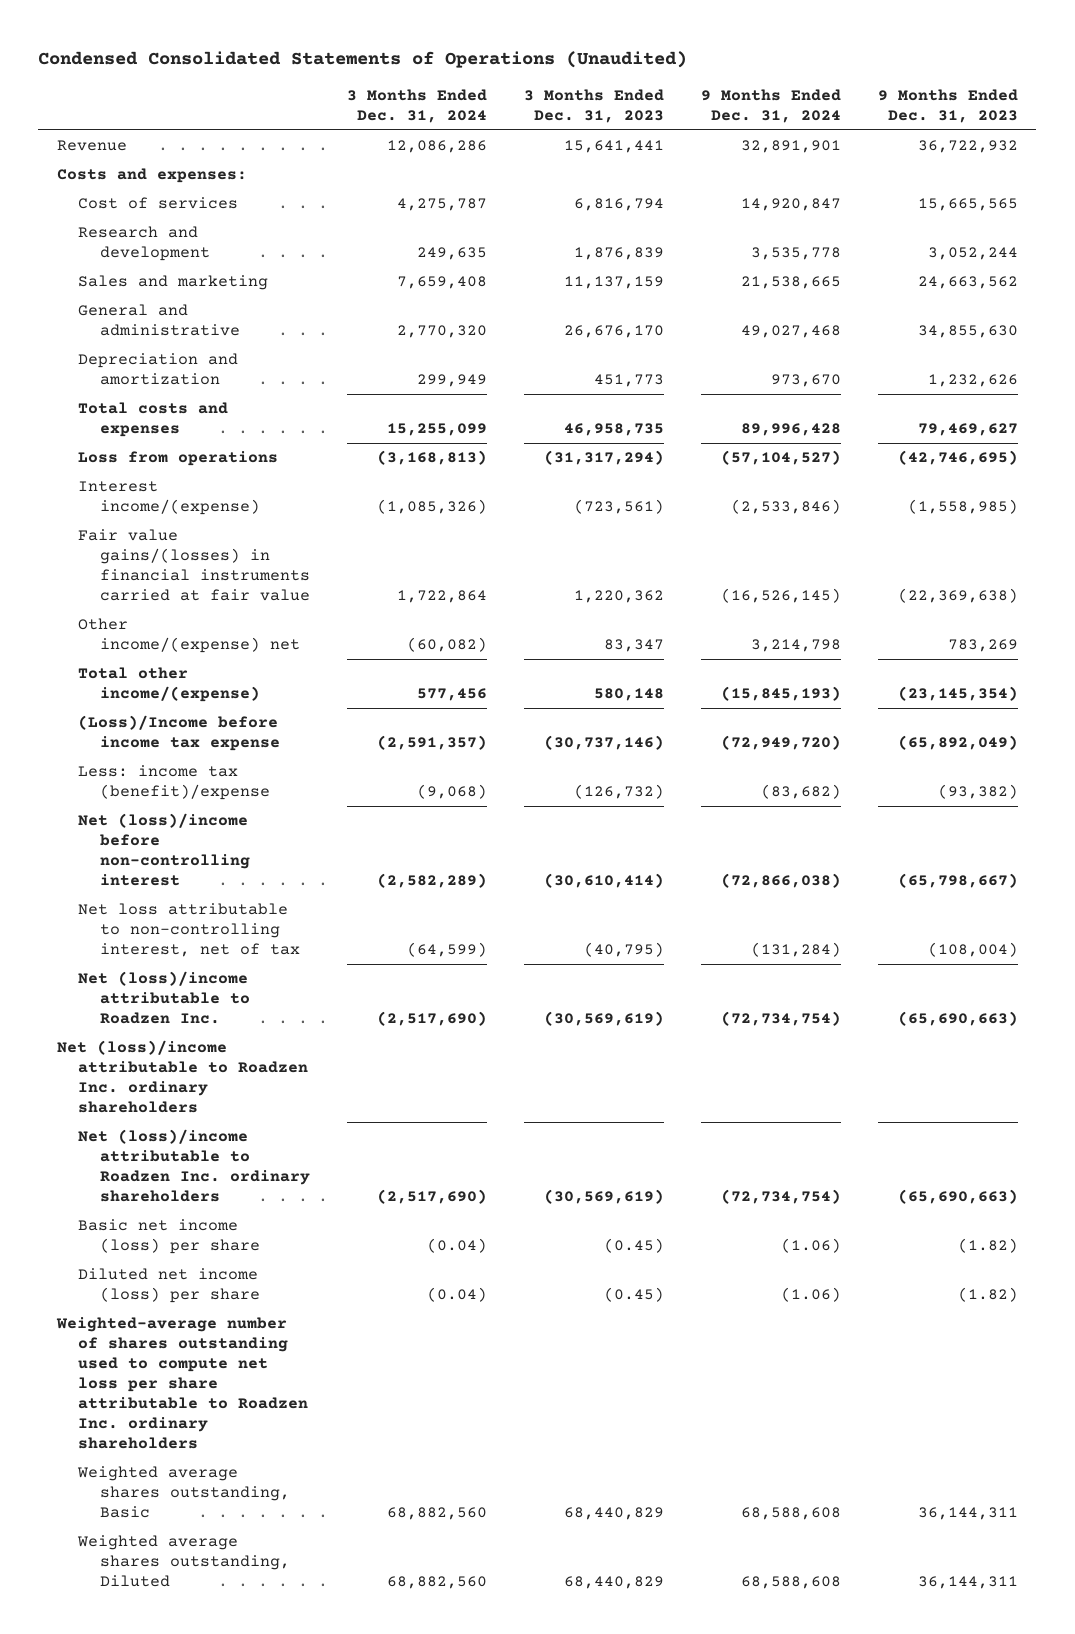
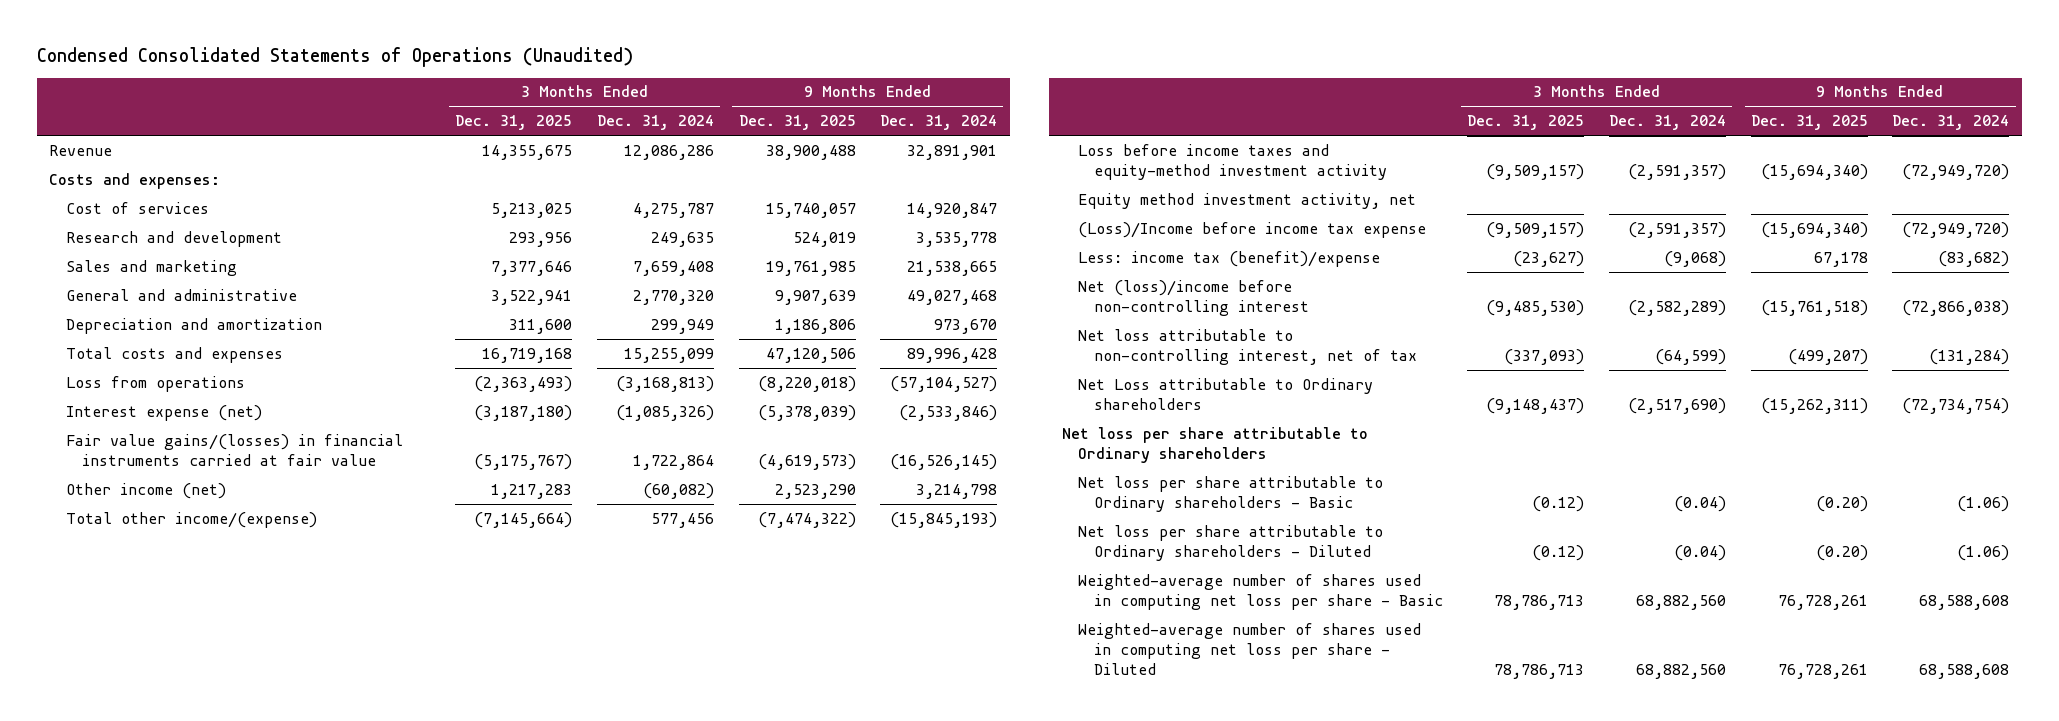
[523,88,664,123] 3 Months Ended Dec. 31, 2023 -> none
[877,88,1018,123] 9 Months Ended Dec. 31, 2023 -> none
none -> [455,115,573,131] Dec. 31, 2025
none -> [738,115,856,131] Dec. 31, 2025
[78,481,260,516] Interest income/(expense) -> [65,404,262,421] Interest expense (net)
[78,618,300,654] Other income/(expense) net -> [65,482,226,499] Other income (net)
none -> [1077,143,1387,180] Loss before income taxes and equity-method investment activity
none -> [1077,192,1416,209] Equity method investment activity, net
[78,1129,310,1203] Net (loss)/income attributable to Roadzen Inc. ordinary shareholders -> none
[56,1317,309,1449] Weighted-average number of shares outstanding used to compute net loss per share attributable to Roadzen Inc. ordinary shareholders -> none
[78,971,250,1025] Net (loss)/income attributable to Roadzen Inc. -> [1077,377,1373,410] Net Loss attributable to Ordinary shareholders
[57,1040,309,1114] Net (loss)/income attributable to Roadzen Inc. ordinary shareholders -> [1061,426,1368,463] Net loss per share attributable to Ordinary shareholders
[78,1219,260,1255] Basic net income (loss) per share -> [1077,475,1383,512] Net loss per share attributable to Ordinary shareholders - Basic
[78,1268,260,1304] Diluted net income (loss) per share -> [1077,524,1383,561] Net loss per share attributable to Ordinary shareholders - Diluted
[77,1466,290,1519] Weighted average shares outstanding, Basic -> [1077,573,1443,610] Weighted-average number of shares used in computing net loss per share - Basic
[77,1535,290,1588] Weighted average shares outstanding, Diluted -> [1077,622,1421,675] Weighted-average number of shares used in computing net loss per share - Diluted

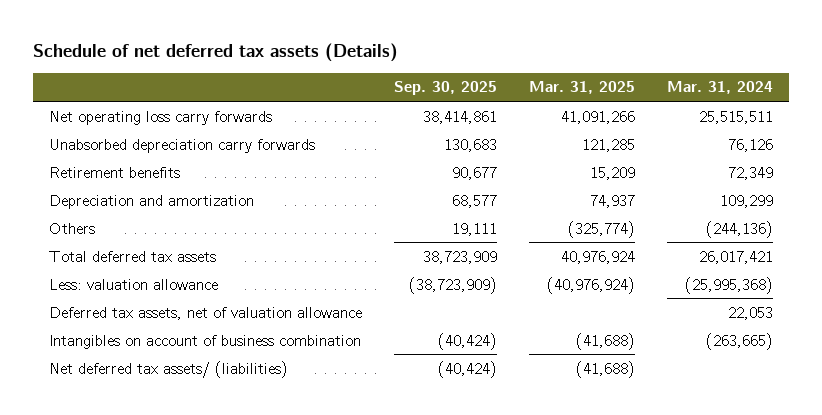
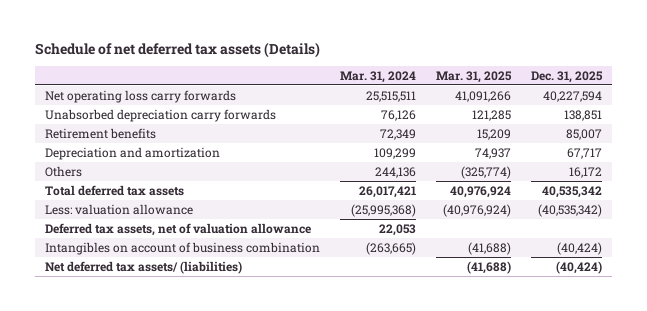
[394,81,498,96] Sep. 30, 2025 -> none
none -> [530,70,603,83] Dec. 31, 2025
[705,220,773,238] (244,136) -> [374,166,416,178] 244,136

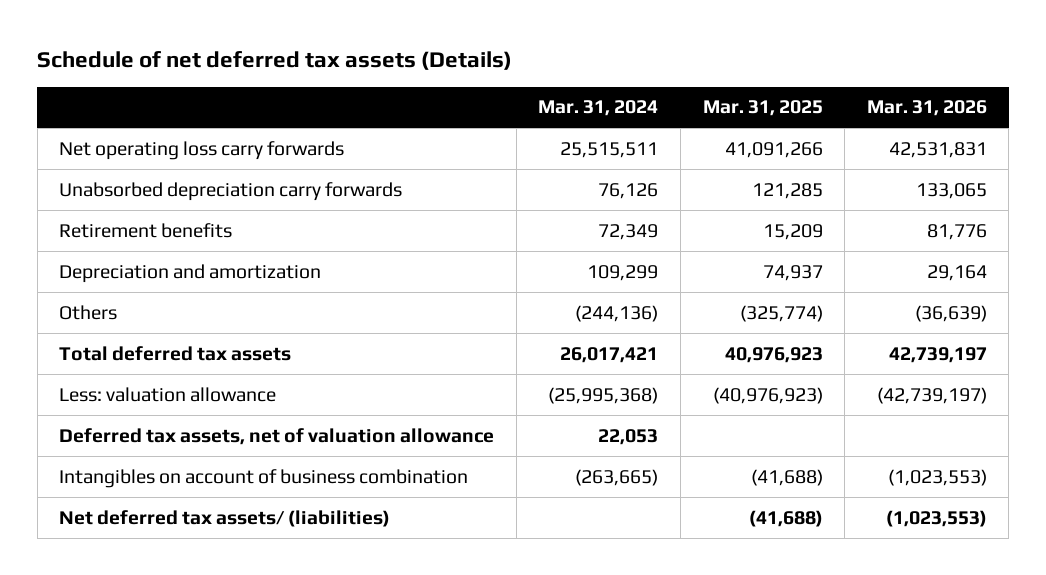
[530,70,603,83] Dec. 31, 2025 -> none
none -> [866,100,987,117] Mar. 31, 2026
[374,166,416,178] 244,136 -> [575,304,659,322] (244,136)
[449,185,511,198] 40,976,924 -> [724,346,823,363] 40,976,923
[442,203,511,217] (40,976,924) -> [712,386,823,404] (40,976,923)

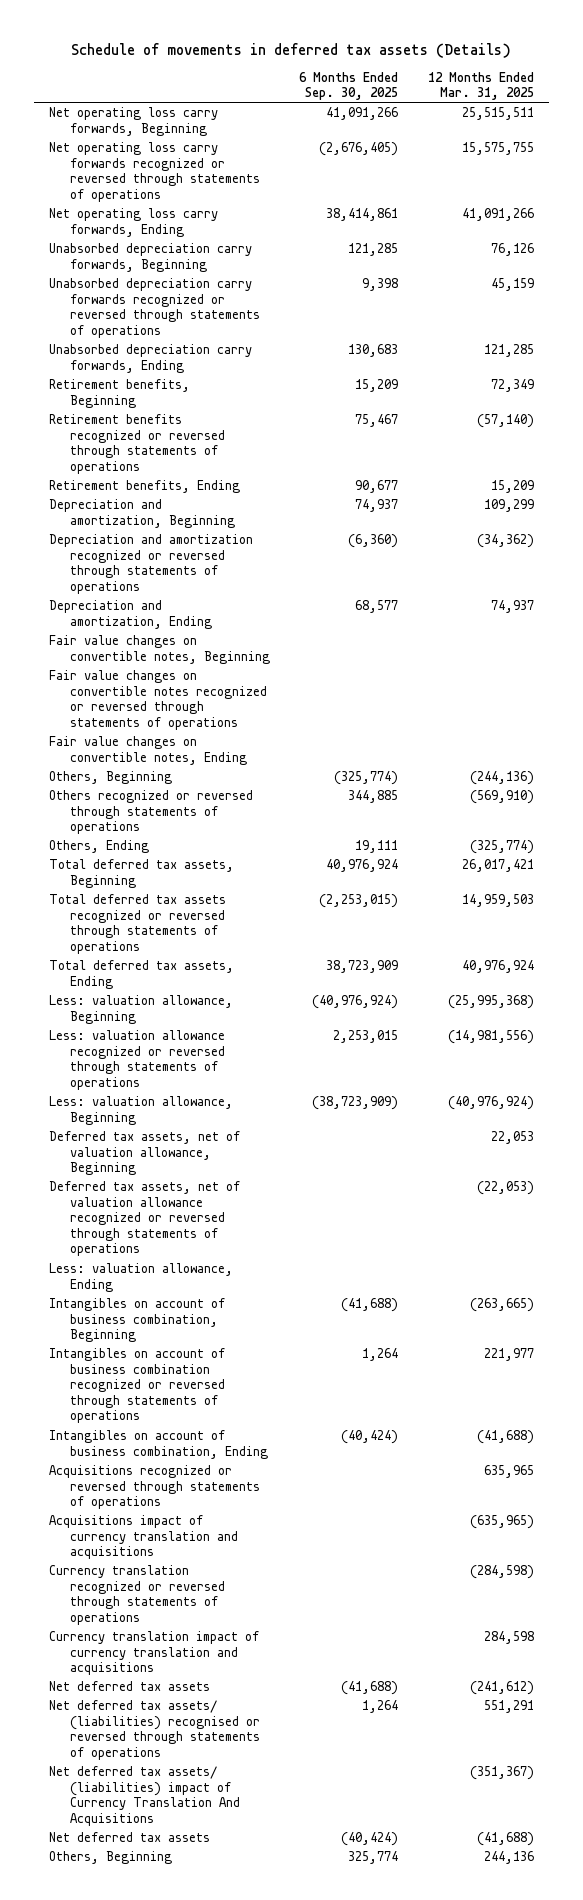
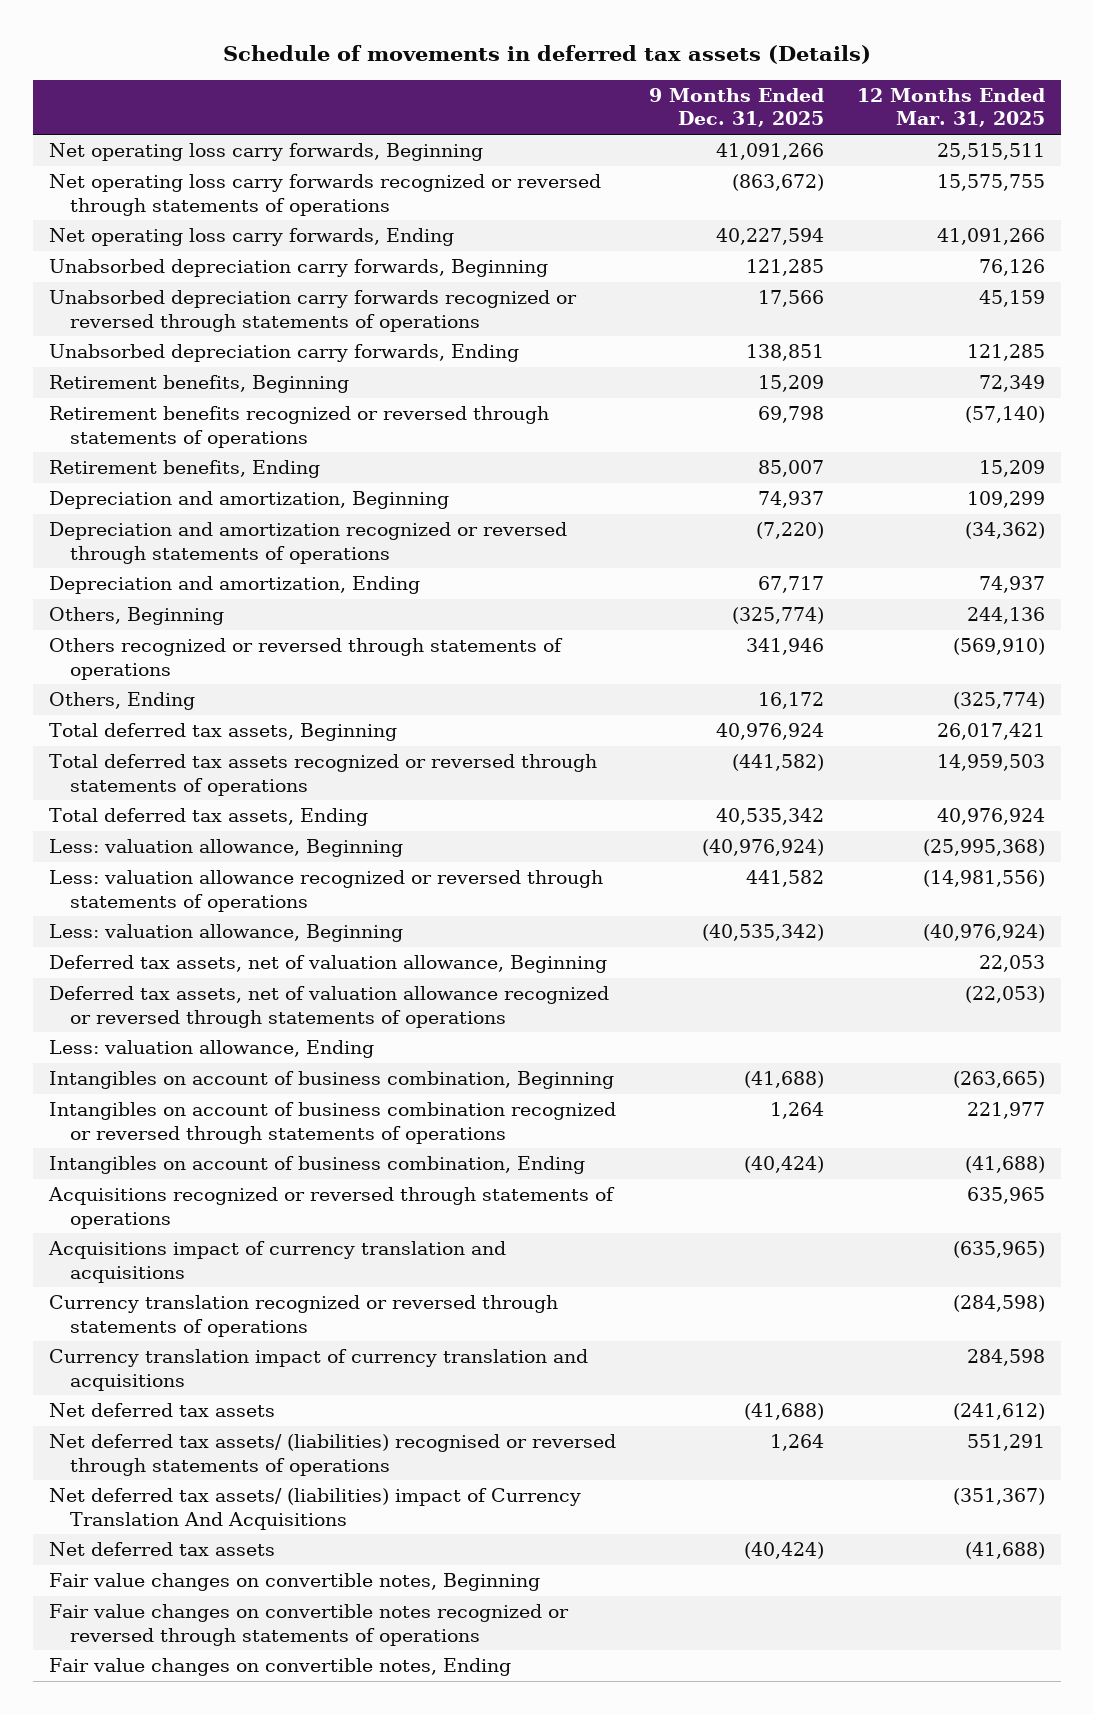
[299,71,399,101] 6 Months Ended Sep. 30, 2025 -> none
none -> [648,87,824,128] 9 Months Ended Dec. 31, 2025
[49,771,173,785] Others, Beginning -> none
[49,1851,173,1865] Others, Beginning -> [49,607,225,626] Others, Beginning
[49,635,270,664] Fair value changes on convertible notes, Beginning -> [49,1573,541,1592] Fair value changes on convertible notes, Beginning
[49,670,267,730] Fair value changes on convertible notes recognized or reversed through statements of operations -> [49,1604,570,1646] Fair value changes on convertible notes recognized or reversed through statements of operations
[49,736,247,765] Fair value changes on convertible notes, Ending -> [49,1658,512,1677] Fair value changes on convertible notes, Ending

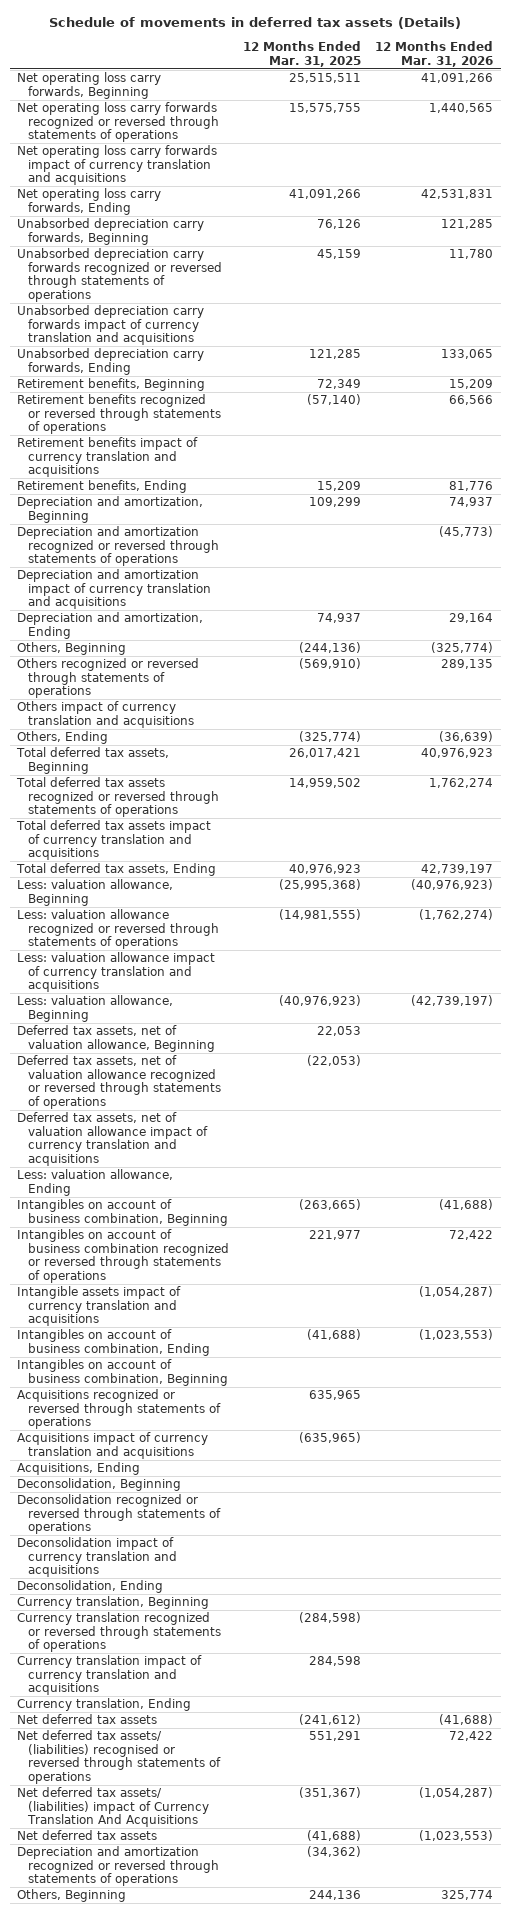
[648,87,824,128] 9 Months Ended Dec. 31, 2025 -> none
none -> [375,41,494,67] 12 Months Ended Mar. 31, 2026
none -> [16,145,217,186] Net operating loss carry forwards impact of currency translation and acquisitions
none -> [16,305,204,346] Unabsorbed depreciation carry forwards impact of currency translation and acquisitions
none -> [16,437,198,478] Retirement benefits impact of currency translation and acquisitions
none -> [16,526,219,567] Depreciation and amortization recognized or reversed through statements of operations
none -> [16,569,211,610] Depreciation and amortization impact of currency translation and acquisitions
none -> [16,642,126,656] Others, Beginning
none -> [16,701,194,728] Others impact of currency translation and acquisitions
[936,754,1045,772] 14,959,503 -> [289,778,362,789] 14,959,502
none -> [15,820,211,861] Total deferred tax assets impact of currency translation and acquisitions
[936,808,1045,826] 40,976,924 -> [289,864,362,875] 40,976,923
[922,870,1045,888] (14,981,556) -> [279,909,362,921] (14,981,555)
none -> [16,952,215,993] Less: valuation allowance impact of currency translation and acquisitions
[922,924,1045,942] (40,976,924) -> [279,995,362,1007] (40,976,923)
none -> [16,1112,208,1166] Deferred tax assets, net of valuation allowance impact of currency translation and acquisitions
none -> [16,1286,181,1327] Intangible assets impact of currency translation and acquisitions
none -> [16,1359,228,1386] Intangibles on account of business combination, Beginning
none -> [16,1462,140,1476] Acquisitions, Ending
none -> [16,1478,181,1492] Deconsolidation, Beginning
none -> [16,1494,221,1535] Deconsolidation recognized or reversed through statements of operations
none -> [16,1537,177,1578] Deconsolidation impact of currency translation and acquisitions
none -> [16,1580,163,1594] Deconsolidation, Ending
none -> [16,1596,209,1610] Currency translation, Beginning
none -> [16,1698,191,1712] Currency translation, Ending
[49,1573,541,1592] Fair value changes on convertible notes, Beginning -> none
[49,1604,570,1646] Fair value changes on convertible notes recognized or reversed through statements of operations -> none
[49,1658,512,1677] Fair value changes on convertible notes, Ending -> none
[49,522,568,564] Depreciation and amortization recognized or reversed through statements of operations -> [16,1846,219,1887] Depreciation and amortization recognized or reversed through statements of operations
[49,607,225,626] Others, Beginning -> [16,1889,126,1903] Others, Beginning

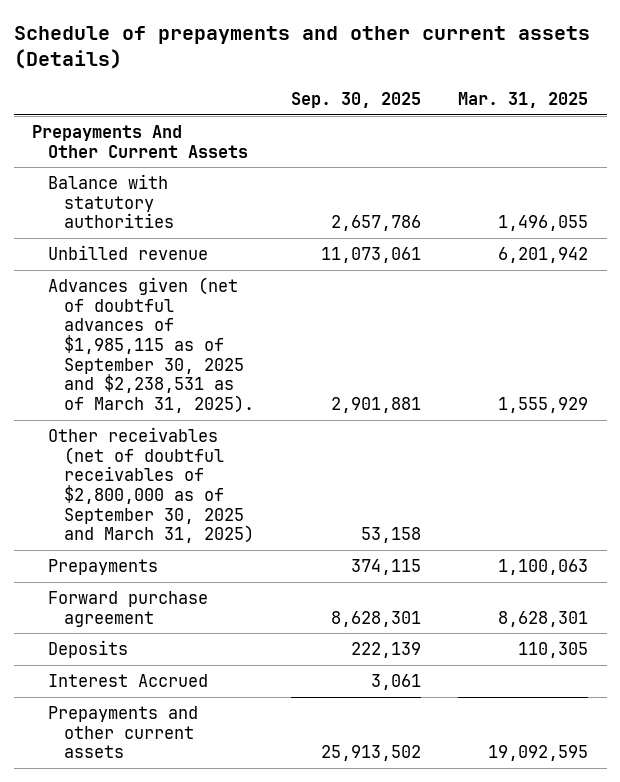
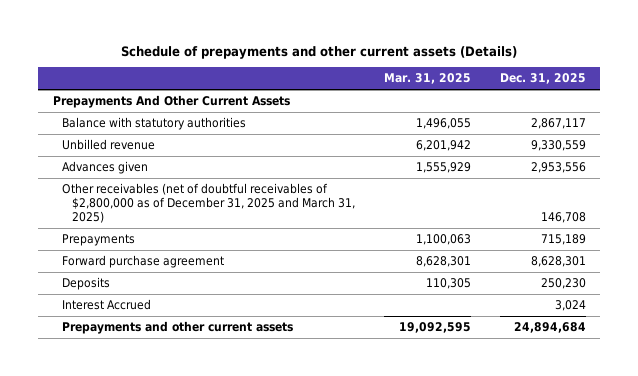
[291,92,422,109] Sep. 30, 2025 -> none
none -> [499,73,586,85] Dec. 31, 2025
[48,276,255,414] Advances given (net of doubtful advances of $1,985,115 as of September 30, 2025 and $2,238,531 as of March 31, 2025). -> [62,161,149,175] Advances given
[48,426,255,544] Other receivables (net of doubtful receivables of $2,800,000 as of September 30, 2025 and March 31, 2025) -> [62,183,355,223] Other receivables (net of doubtful receivables of $2,800,000 as of December 31, 2025 and March 31, 2025)

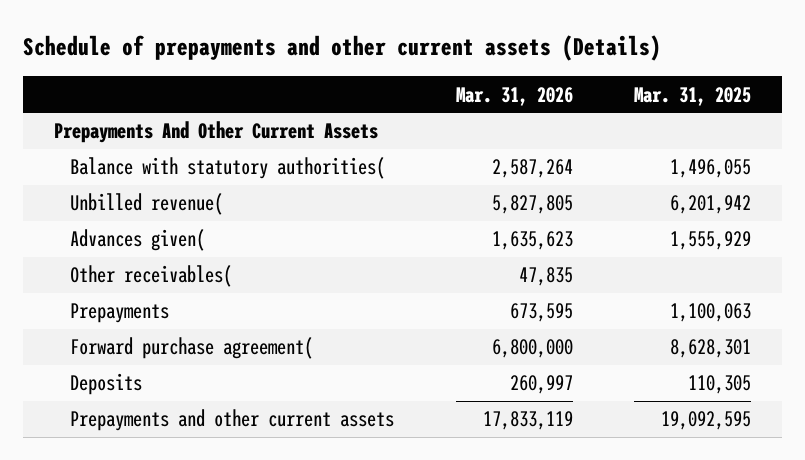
[499,73,586,85] Dec. 31, 2025 -> none
none -> [455,86,573,106] Mar. 31, 2026
[62,117,247,131] Balance with statutory authorities -> [69,157,385,180] Balance with statutory authorities(
[62,139,156,151] Unbilled revenue -> [69,193,223,216] Unbilled revenue(
[62,161,149,175] Advances given -> [69,229,205,252] Advances given(
[62,183,355,223] Other receivables (net of doubtful receivables of $2,800,000 as of December 31, 2025 and March 31, 2025) -> [69,265,232,288] Other receivables(
[62,255,225,269] Forward purchase agreement -> [69,337,313,360] Forward purchase agreement(
[62,299,152,311] Interest Accrued -> none

